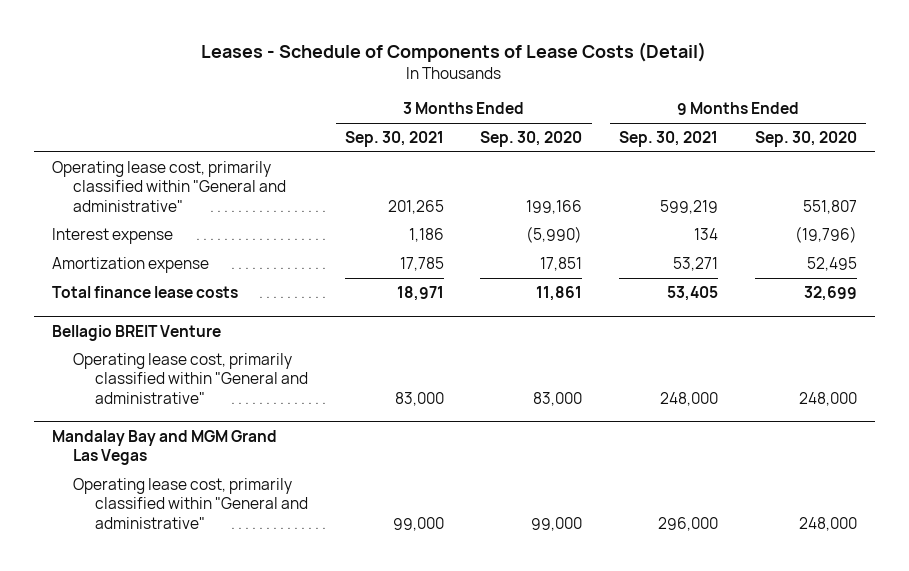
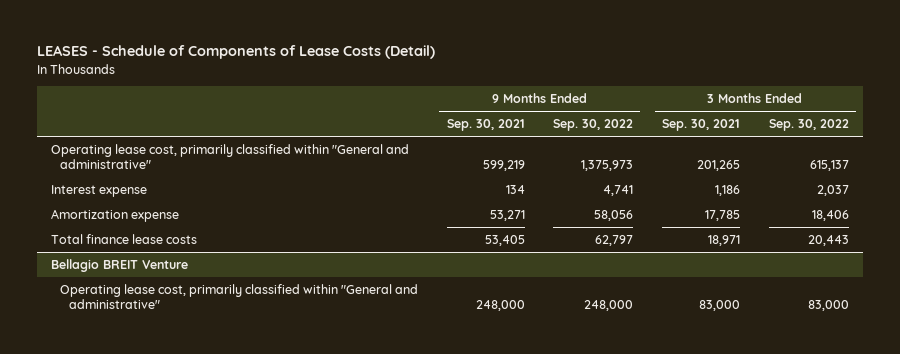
[201,41,707,62] Leases - Schedule of Components of Lease Costs (Detail) -> [36,45,435,60] LEASES - Schedule of Components of Lease Costs (Detail)
[480,131,583,148] Sep. 30, 2020 -> none
[754,131,857,148] Sep. 30, 2020 -> none
none -> [553,119,634,132] Sep. 30, 2022
none -> [768,119,849,132] Sep. 30, 2022
[51,429,277,465] Mandalay Bay and MGM Grand Las Vegas -> none
[73,477,309,529] Operating lease cost, primarily classified within "General and administrative" -> none

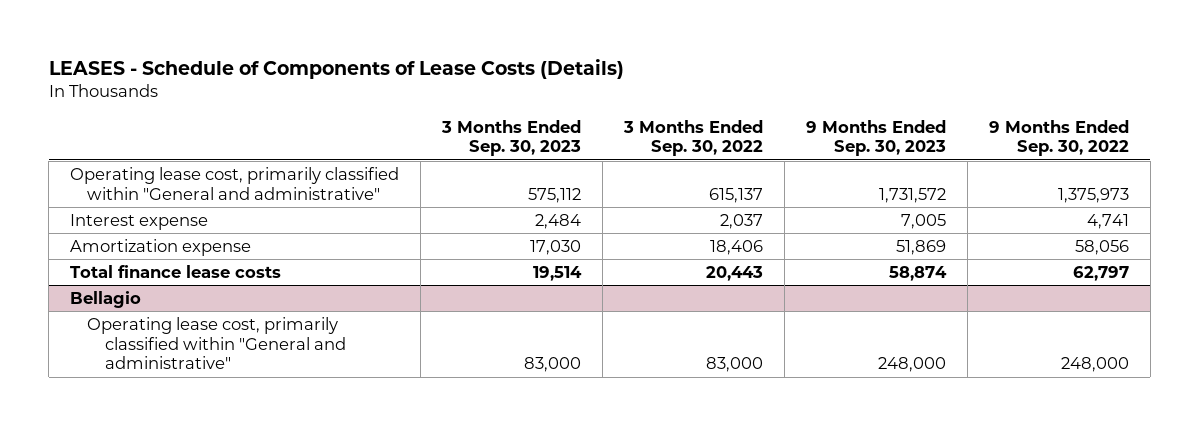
[36,45,435,60] LEASES - Schedule of Components of Lease Costs (Detail) -> [48,58,624,79] LEASES - Schedule of Components of Lease Costs (Details)
[446,119,525,132] Sep. 30, 2021 -> none
[661,119,740,132] Sep. 30, 2021 -> none
none -> [441,119,582,157] 3 Months Ended Sep. 30, 2023
none -> [806,119,947,157] 9 Months Ended Sep. 30, 2023
[50,259,188,273] Bellagio BREIT Venture -> [70,290,142,308] Bellagio

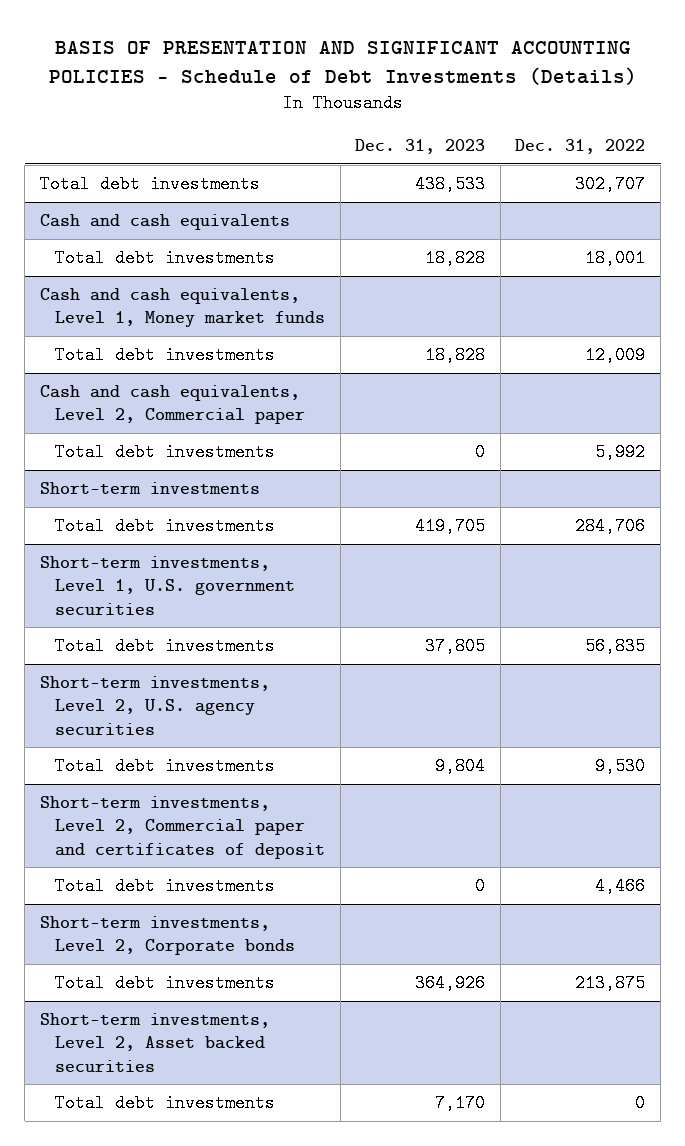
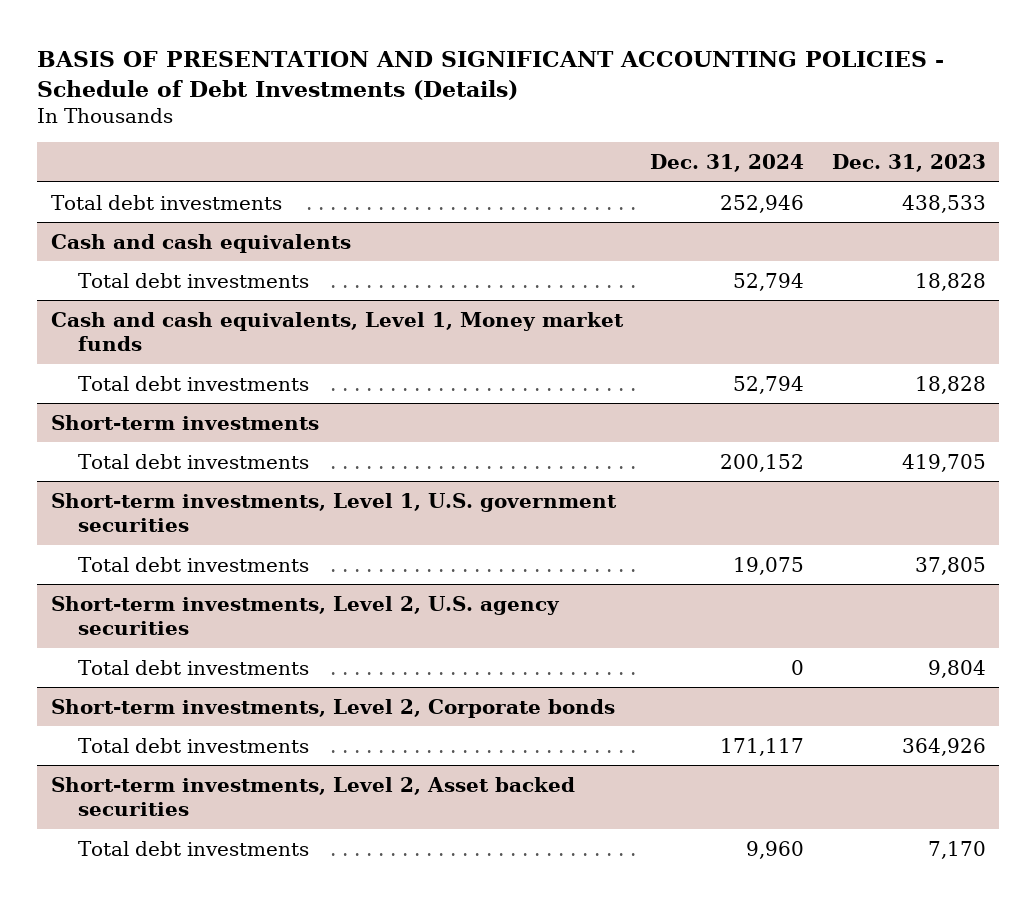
[515,138,646,154] Dec. 31, 2022 -> none
none -> [650,154,805,173] Dec. 31, 2024
[39,385,305,425] Cash and cash equivalents, Level 2, Commercial paper -> none
[54,443,275,462] Total debt investments -> none
[39,796,325,859] Short-term investments, Level 2, Commercial paper and certificates of deposit -> none
[54,877,275,896] Total debt investments -> none

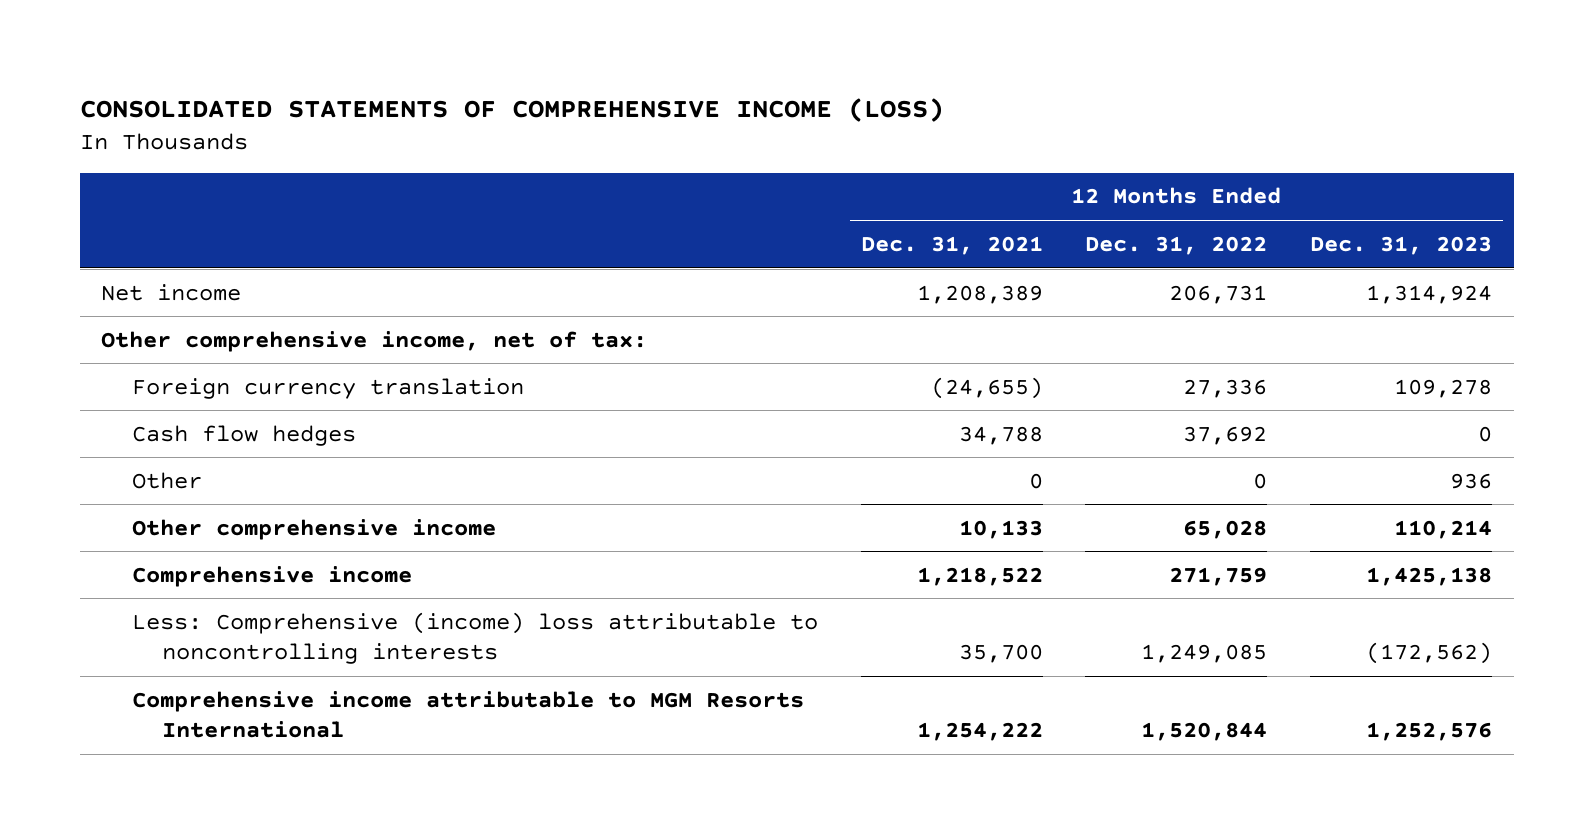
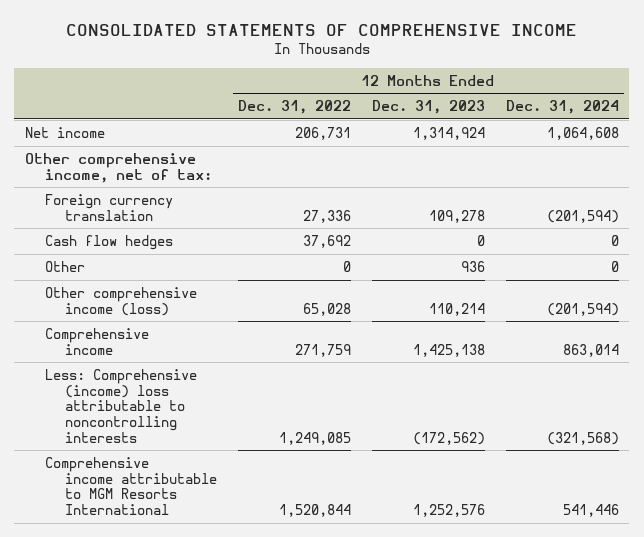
[79,97,944,122] CONSOLIDATED STATEMENTS OF COMPREHENSIVE INCOME (LOSS) -> [65,23,577,36] CONSOLIDATED STATEMENTS OF COMPREHENSIVE INCOME
[860,235,1043,255] Dec. 31, 2021 -> none
none -> [505,100,619,115] Dec. 31, 2024
[131,518,496,540] Other comprehensive income -> [44,287,197,316] Other comprehensive income (loss)

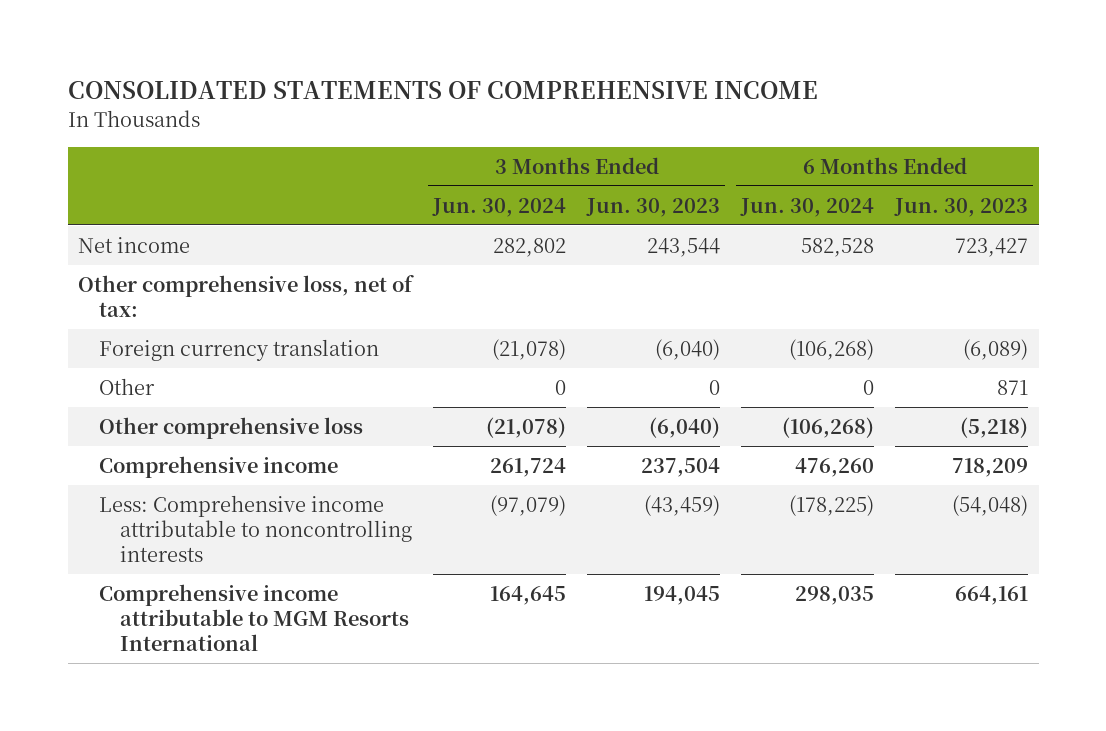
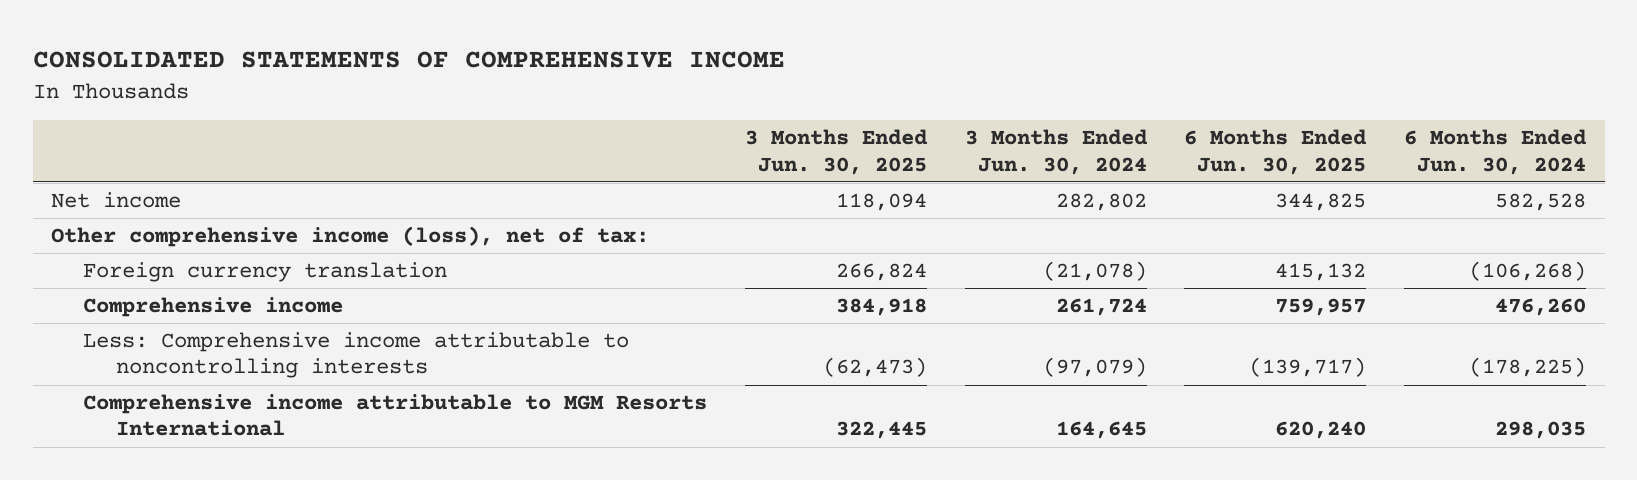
[586,197,721,217] Jun. 30, 2023 -> none
[894,197,1029,217] Jun. 30, 2023 -> none
none -> [745,129,929,175] 3 Months Ended Jun. 30, 2025
none -> [1184,129,1368,175] 6 Months Ended Jun. 30, 2025
[78,274,415,317] Other comprehensive loss, net of tax: -> [51,226,650,248] Other comprehensive income (loss), net of tax:
[98,377,155,395] Other -> none
[98,416,363,439] Other comprehensive loss -> none

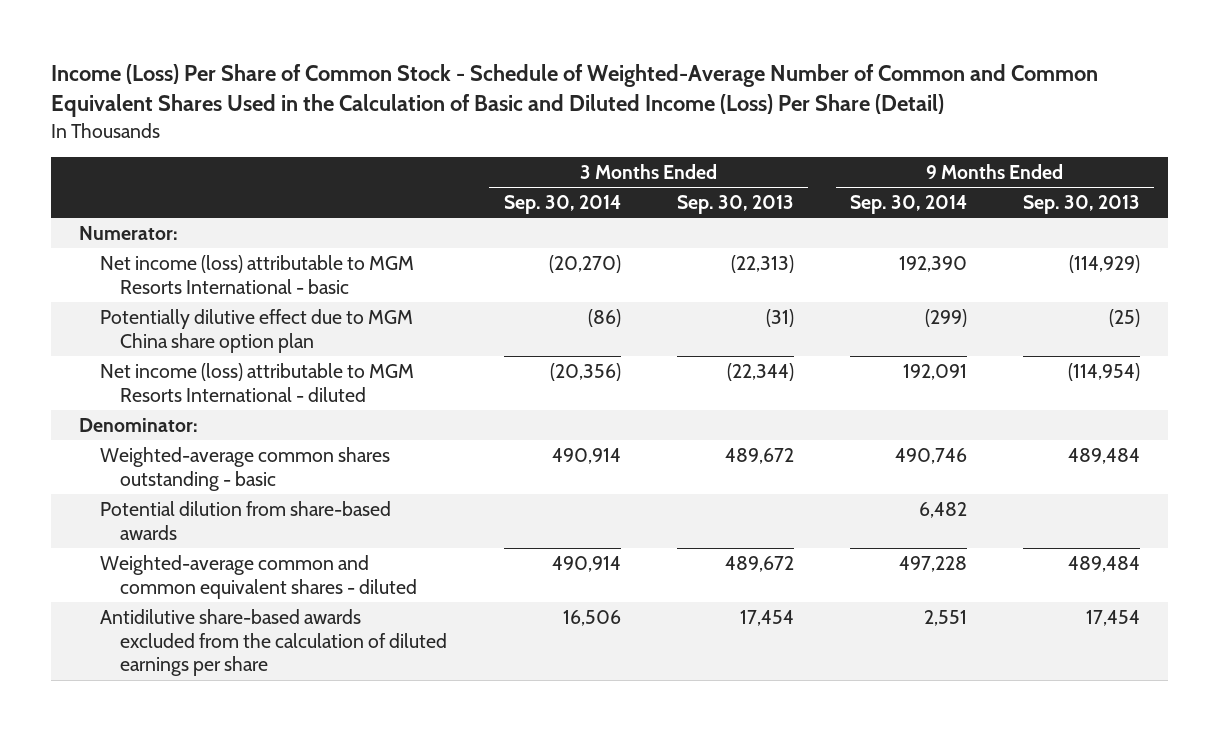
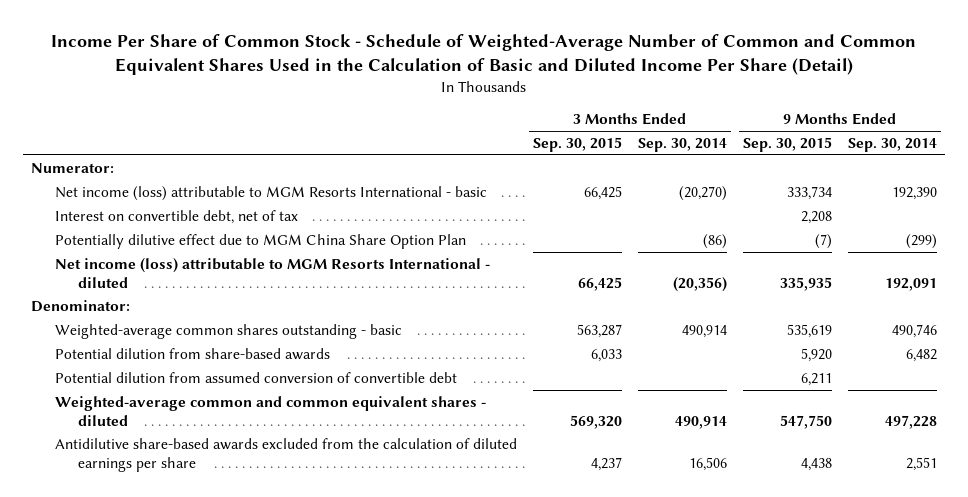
[51,64,1099,118] Income (Loss) Per Share of Common Stock - Schedule of Weighted-Average Number of Common and Common Equivalent Shares Used in the Calculation of Basic and Diluted Income (Loss) Per Share (Detail) -> [50,33,916,76] Income Per Share of Common Stock - Schedule of Weighted-Average Number of Common and Common Equivalent Shares Used in the Calculation of Basic and Diluted Income Per Share (Detail)
[676,195,794,215] Sep. 30, 2013 -> none
[1022,195,1140,215] Sep. 30, 2013 -> none
none -> [532,136,622,152] Sep. 30, 2015
none -> [742,136,832,152] Sep. 30, 2015
none -> [54,209,298,224] Interest on convertible debt, net of tax
[99,308,413,353] Potentially dilutive effect due to MGM China share option plan -> [54,233,466,249] Potentially dilutive effect due to MGM China Share Option Plan
none -> [54,371,457,383] Potential dilution from assumed conversion of convertible debt

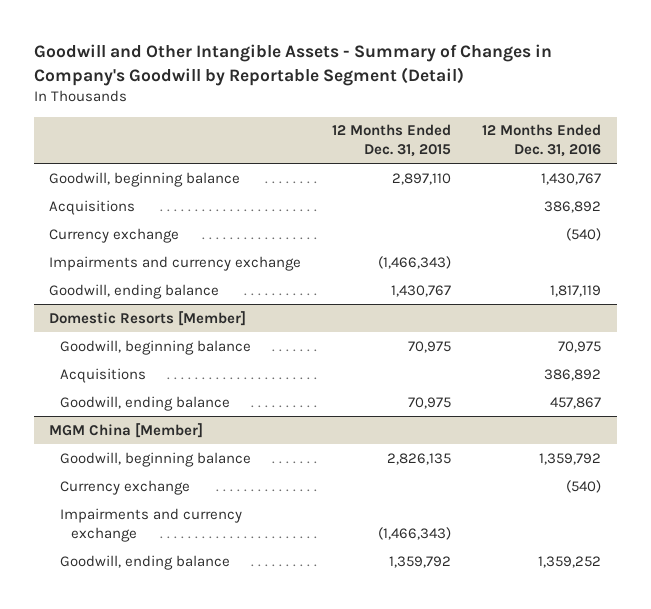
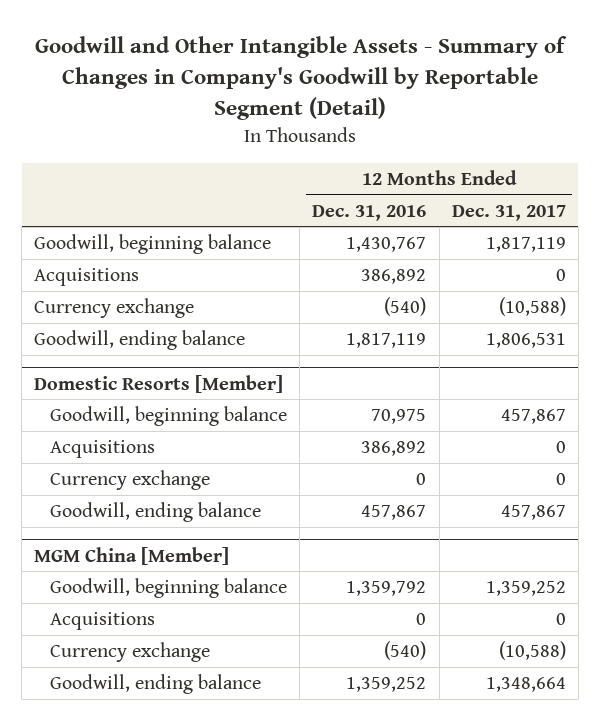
[332,124,452,158] 12 Months Ended Dec. 31, 2015 -> none
none -> [451,204,566,221] Dec. 31, 2017
[49,255,302,271] Impairments and currency exchange -> none
none -> [50,470,211,491] Currency exchange
none -> [50,612,156,631] Acquisitions
[59,507,242,542] Impairments and currency exchange -> none

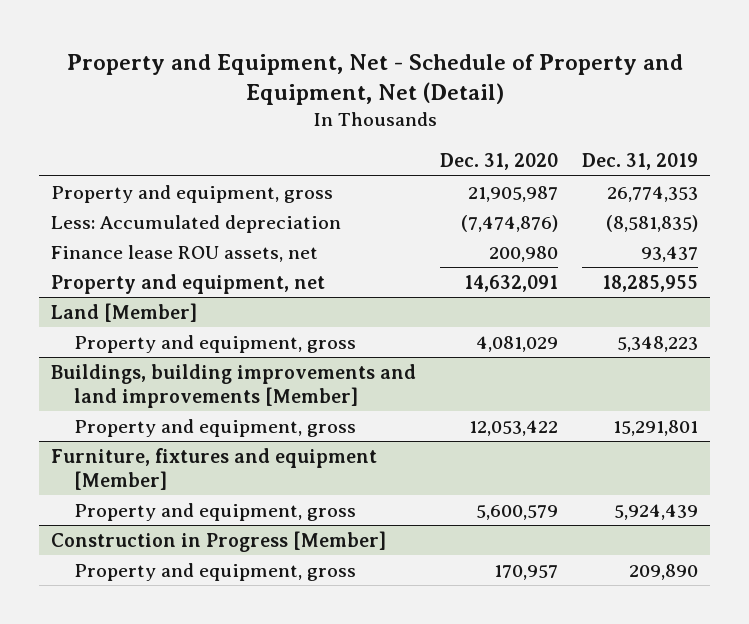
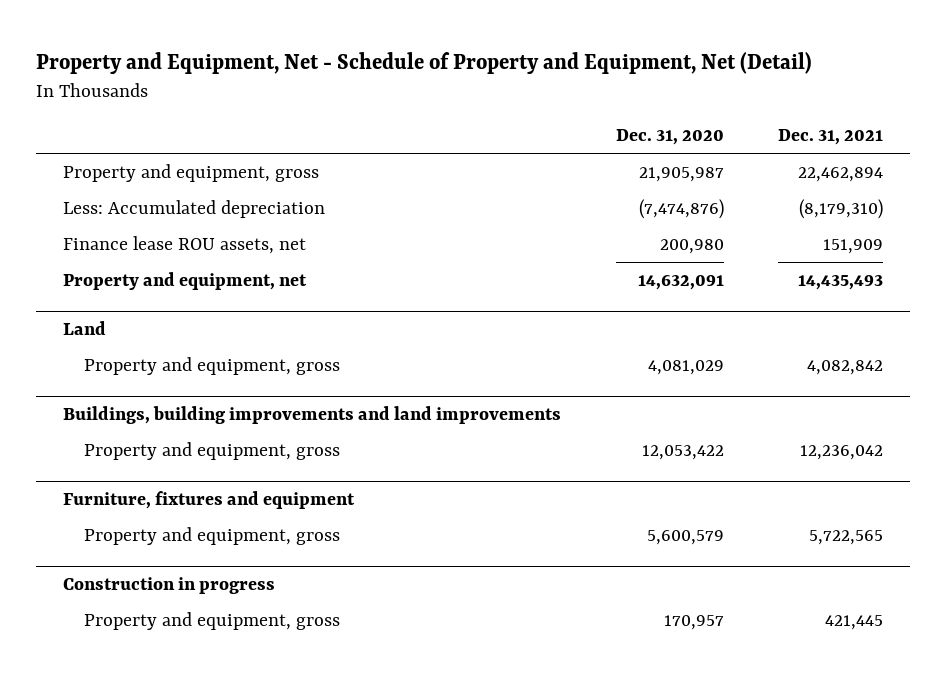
[582,153,699,171] Dec. 31, 2019 -> none
none -> [778,129,884,146] Dec. 31, 2021
[51,302,198,322] Land [Member] -> [63,320,107,335] Land
[51,363,417,408] Buildings, building improvements and land improvements [Member] -> [63,405,562,424] Buildings, building improvements and land improvements
[51,447,378,490] Furniture, fixtures and equipment [Member] -> [63,490,356,509] Furniture, fixtures and equipment
[51,530,387,552] Construction in Progress [Member] -> [63,576,276,594] Construction in progress

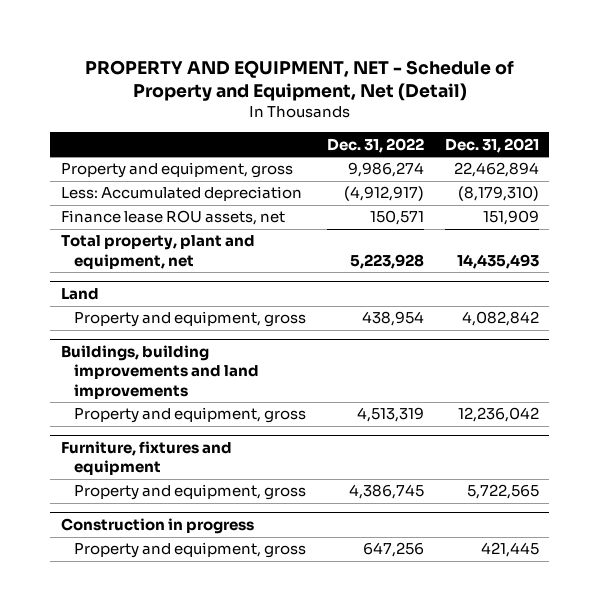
[36,51,813,74] Property and Equipment, Net - Schedule of Property and Equipment, Net (Detail) -> [84,59,514,102] PROPERTY AND EQUIPMENT, NET - Schedule of Property and Equipment, Net (Detail)
[615,129,724,146] Dec. 31, 2020 -> none
none -> [327,137,425,153] Dec. 31, 2022
[63,271,308,290] Property and equipment, net -> [60,235,255,269] Total property, plant and equipment, net

